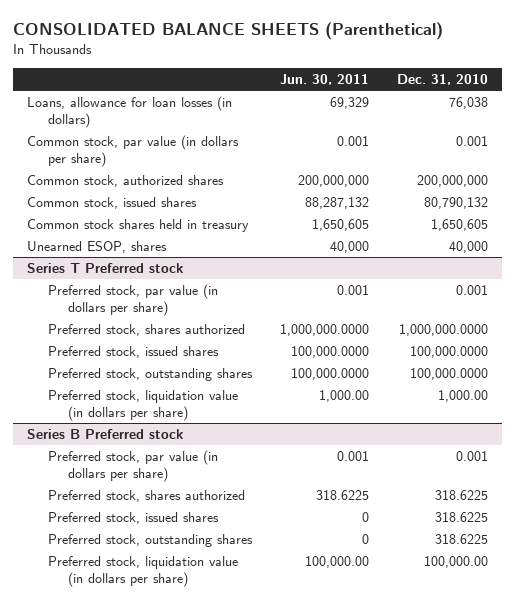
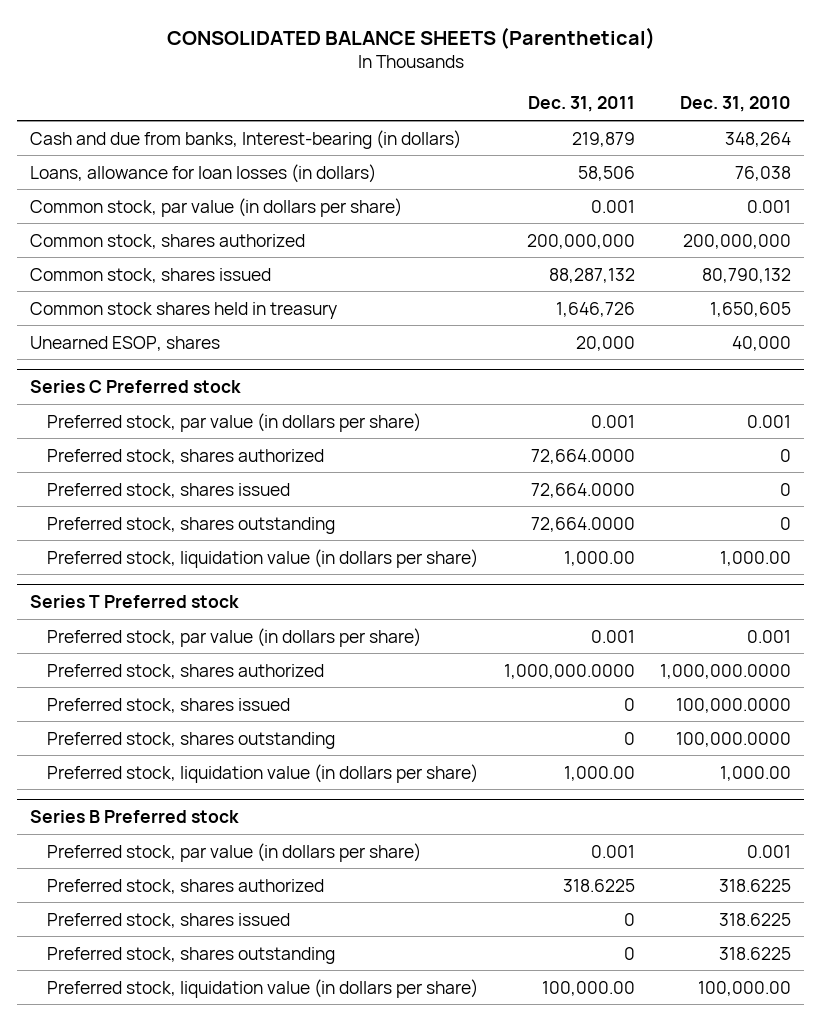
[279,74,369,86] Jun. 30, 2011 -> none
none -> [527,96,635,113] Dec. 31, 2011
none -> [30,129,462,149] Cash and due from banks, Interest-bearing (in dollars)
[26,174,224,187] Common stock, authorized shares -> [30,233,306,249] Common stock, shares authorized
[26,196,197,209] Common stock, issued shares -> [30,267,272,283] Common stock, shares issued
none -> [30,379,242,393] Series C Preferred stock
none -> [47,412,422,432] Preferred stock, par value (in dollars per share)
none -> [47,448,325,464] Preferred stock, shares authorized
none -> [47,482,291,498] Preferred stock, shares issued
none -> [47,516,336,534] Preferred stock, shares outstanding
none -> [47,548,479,568] Preferred stock, liquidation value (in dollars per share)
[47,345,219,358] Preferred stock, issued shares -> [47,697,291,713] Preferred stock, shares issued
[47,367,253,381] Preferred stock, outstanding shares -> [47,731,336,749] Preferred stock, shares outstanding
[47,511,219,524] Preferred stock, issued shares -> [47,912,291,928] Preferred stock, shares issued
[47,533,253,547] Preferred stock, outstanding shares -> [47,946,336,964] Preferred stock, shares outstanding

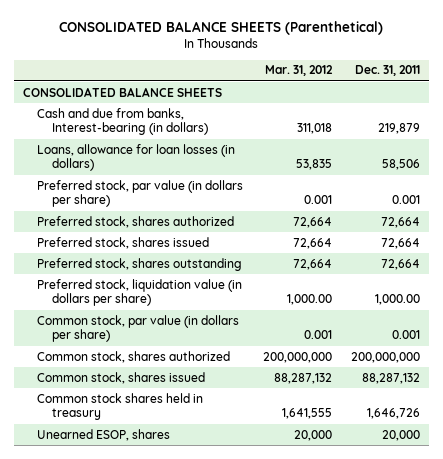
[679,96,791,113] Dec. 31, 2010 -> none
none -> [264,65,333,77] Mar. 31, 2012
none -> [23,86,223,97] CONSOLIDATED BALANCE SHEETS
none -> [37,179,244,208] Preferred stock, par value (in dollars per share)
none -> [37,215,235,228] Preferred stock, shares authorized
none -> [37,236,210,249] Preferred stock, shares issued
none -> [37,257,243,271] Preferred stock, shares outstanding
none -> [37,278,243,307] Preferred stock, liquidation value (in dollars per share)
[30,379,242,393] Series C Preferred stock -> none
[47,412,422,432] Preferred stock, par value (in dollars per share) -> none
[47,448,325,464] Preferred stock, shares authorized -> none
[47,482,291,498] Preferred stock, shares issued -> none
[47,516,336,534] Preferred stock, shares outstanding -> none
[47,548,479,568] Preferred stock, liquidation value (in dollars per share) -> none
[30,594,240,608] Series T Preferred stock -> none
[47,627,422,647] Preferred stock, par value (in dollars per share) -> none
[47,663,325,679] Preferred stock, shares authorized -> none
[47,697,291,713] Preferred stock, shares issued -> none
[47,731,336,749] Preferred stock, shares outstanding -> none
[47,763,479,783] Preferred stock, liquidation value (in dollars per share) -> none
[30,809,240,823] Series B Preferred stock -> none
[47,842,422,862] Preferred stock, par value (in dollars per share) -> none
[47,878,325,894] Preferred stock, shares authorized -> none
[47,912,291,928] Preferred stock, shares issued -> none
[47,946,336,964] Preferred stock, shares outstanding -> none
[47,978,479,998] Preferred stock, liquidation value (in dollars per share) -> none

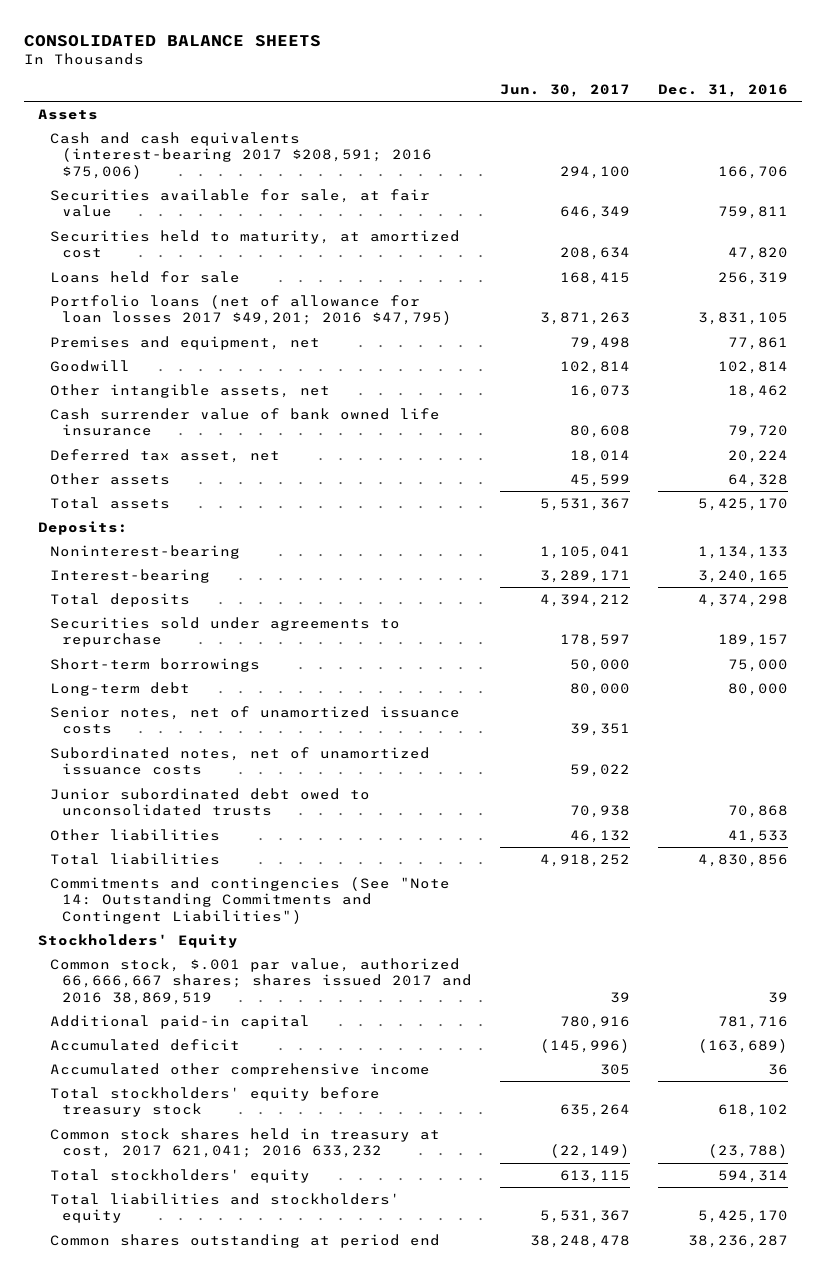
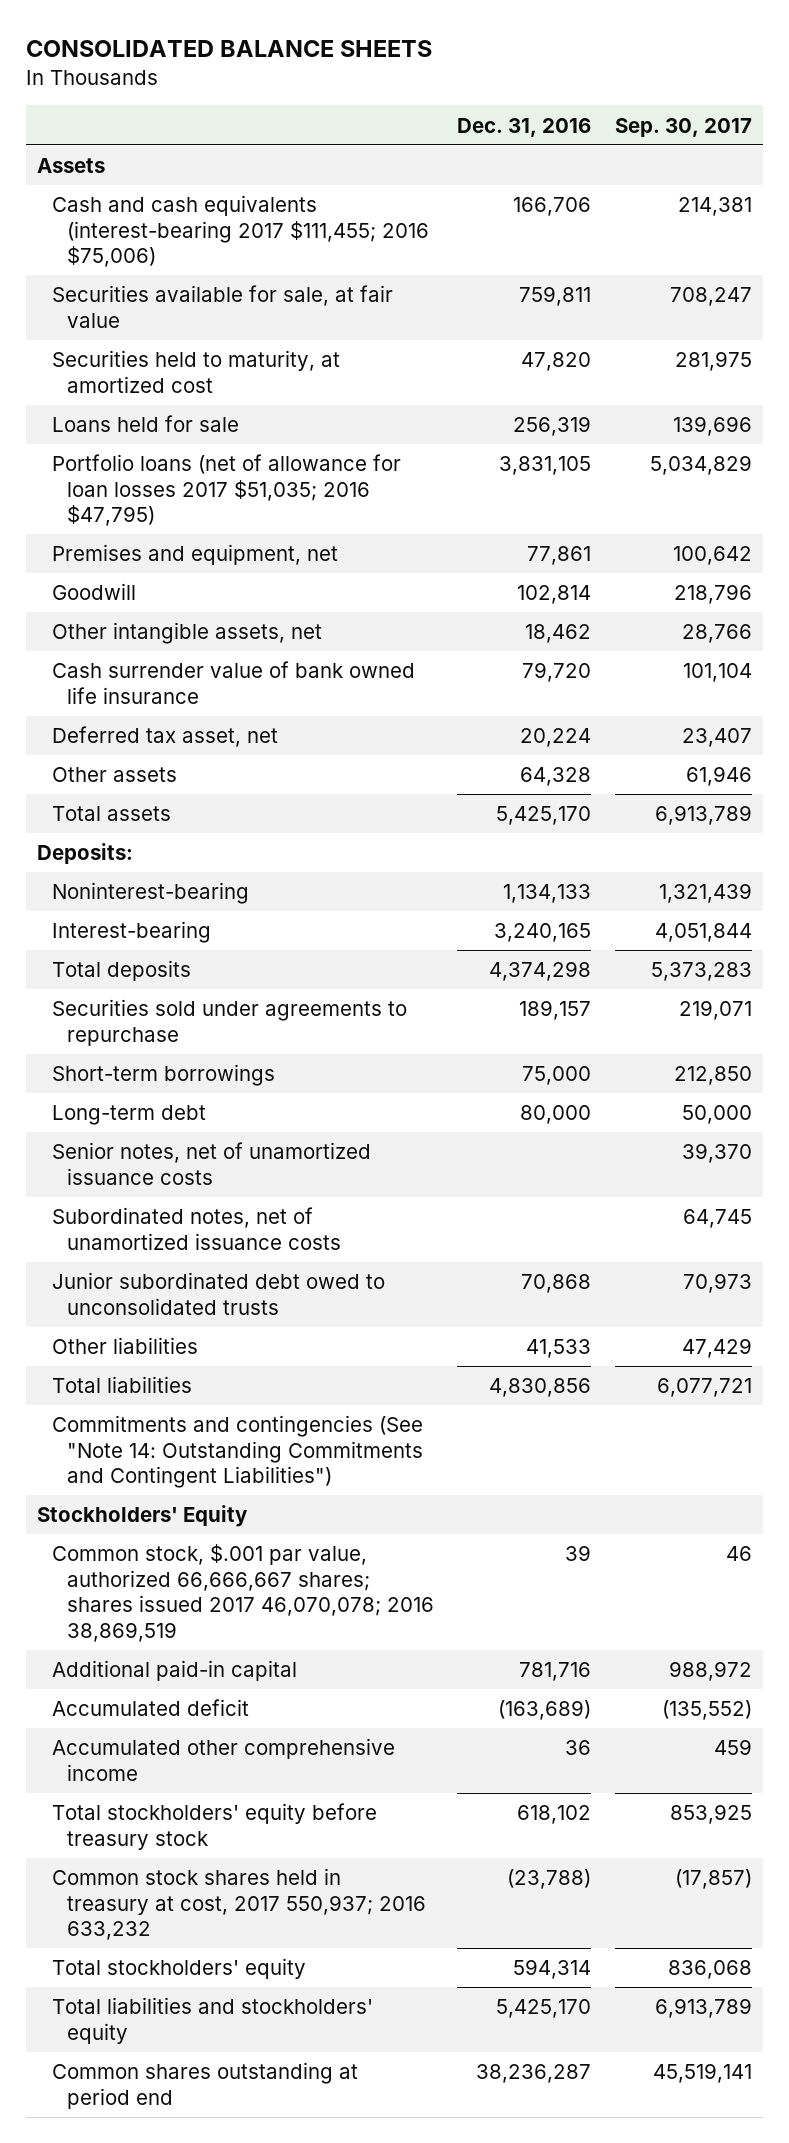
[499,84,630,98] Jun. 30, 2017 -> none
none -> [614,117,752,137] Sep. 30, 2017
[50,131,432,180] Cash and cash equivalents (interest-bearing 2017 $208,591; 2016 $75,006) -> [52,195,429,268] Cash and cash equivalents (interest-bearing 2017 $111,455; 2016 $75,006)
[50,294,452,326] Portfolio loans (net of allowance for loan losses 2017 $49,201; 2016 $47,795) -> [52,454,402,527] Portfolio loans (net of allowance for loan losses 2017 $51,035; 2016 $47,795)
[50,957,472,1006] Common stock, $.001 par value, authorized 66,666,667 shares; shares issued 2017 and 2016 38,869,519 -> [52,1544,434,1642] Common stock, $.001 par value, authorized 66,666,667 shares; shares issued 2017 46,070,078; 2016 38,869,519
[50,1127,441,1159] Common stock shares held in treasury at cost, 2017 621,041; 2016 633,232 -> [52,1868,426,1941] Common stock shares held in treasury at cost, 2017 550,937; 2016 633,232

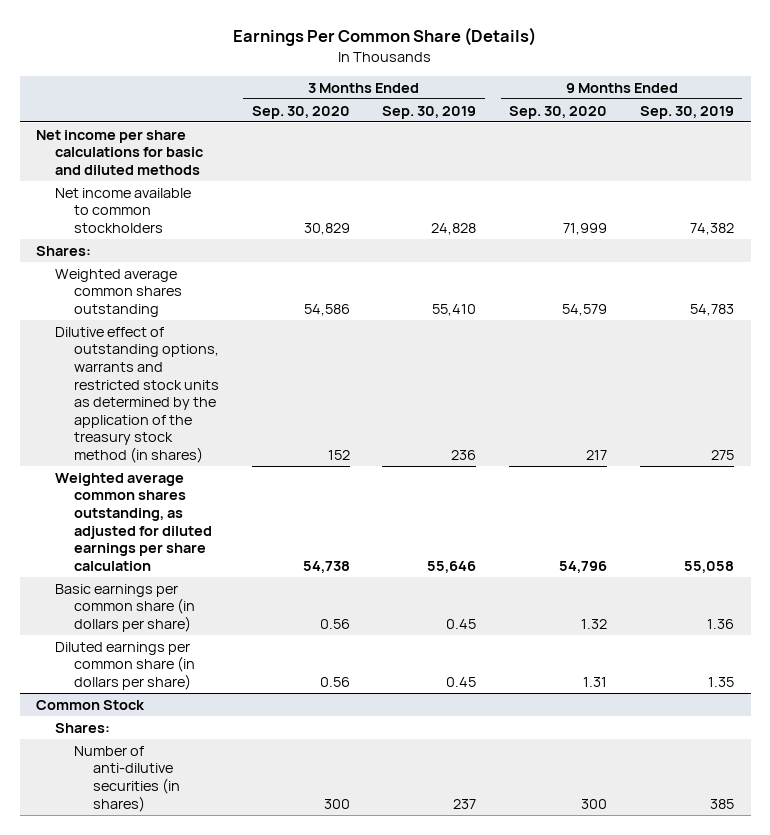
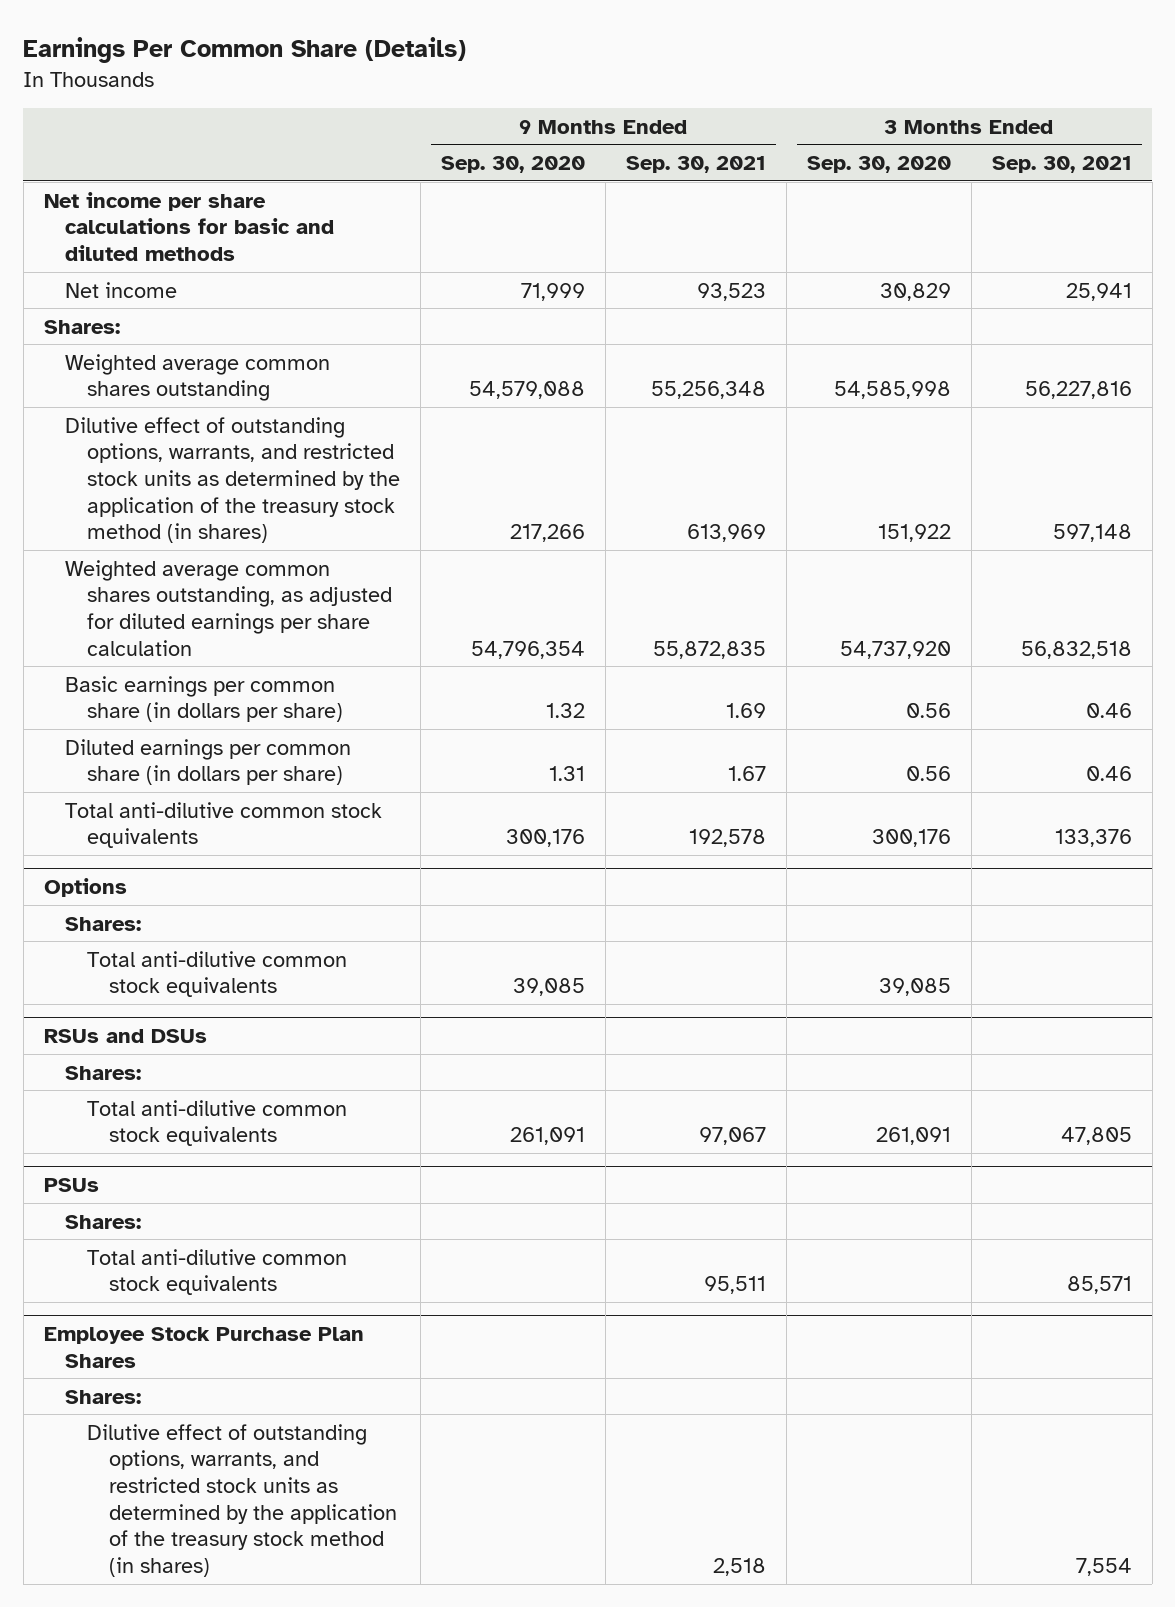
[382,105,477,119] Sep. 30, 2019 -> none
[640,105,735,119] Sep. 30, 2019 -> none
none -> [625,156,766,174] Sep. 30, 2021
none -> [991,156,1132,174] Sep. 30, 2021
[55,187,192,233] Net income available to common stockholders -> [65,281,178,298] Net income
[303,303,350,316] 54,586 -> [833,381,951,400] 54,585,998
[562,303,608,316] 54,579 -> [468,381,585,400] 54,579,088
[55,326,219,463] Dilutive effect of outstanding options, warrants and restricted stock units as determined by the application of the treasury stock method (in shares) -> [65,416,401,544] Dilutive effect of outstanding options, warrants, and restricted stock units as determined by the application of the treasury stock method (in shares)
[327,449,350,460] 152 -> [877,524,951,543] 151,922
[586,449,608,460] 217 -> [509,524,585,543] 217,266
[302,560,350,573] 54,738 -> [839,640,951,659] 54,737,920
[559,560,608,573] 54,796 -> [470,640,585,659] 54,796,354
[36,699,146,710] Common Stock -> none
none -> [65,801,383,849] Total anti-dilutive common stock equivalents
none -> [43,877,127,897] Options
[73,745,180,812] Number of anti-dilutive securities (in shares) -> none
none -> [87,950,348,998] Total anti-dilutive common stock equivalents
none -> [43,1028,207,1043] RSUs and DSUs
none -> [65,1065,142,1080] Shares:
none -> [87,1099,348,1147] Total anti-dilutive common stock equivalents
none -> [43,1177,99,1192] PSUs
none -> [65,1214,142,1229] Shares:
none -> [87,1248,348,1296] Total anti-dilutive common stock equivalents
none -> [43,1326,364,1368] Employee Stock Purchase Plan Shares
none -> [65,1389,142,1404] Shares:
none -> [87,1423,397,1577] Dilutive effect of outstanding options, warrants, and restricted stock units as determined by the application of the treasury stock method (in shares)

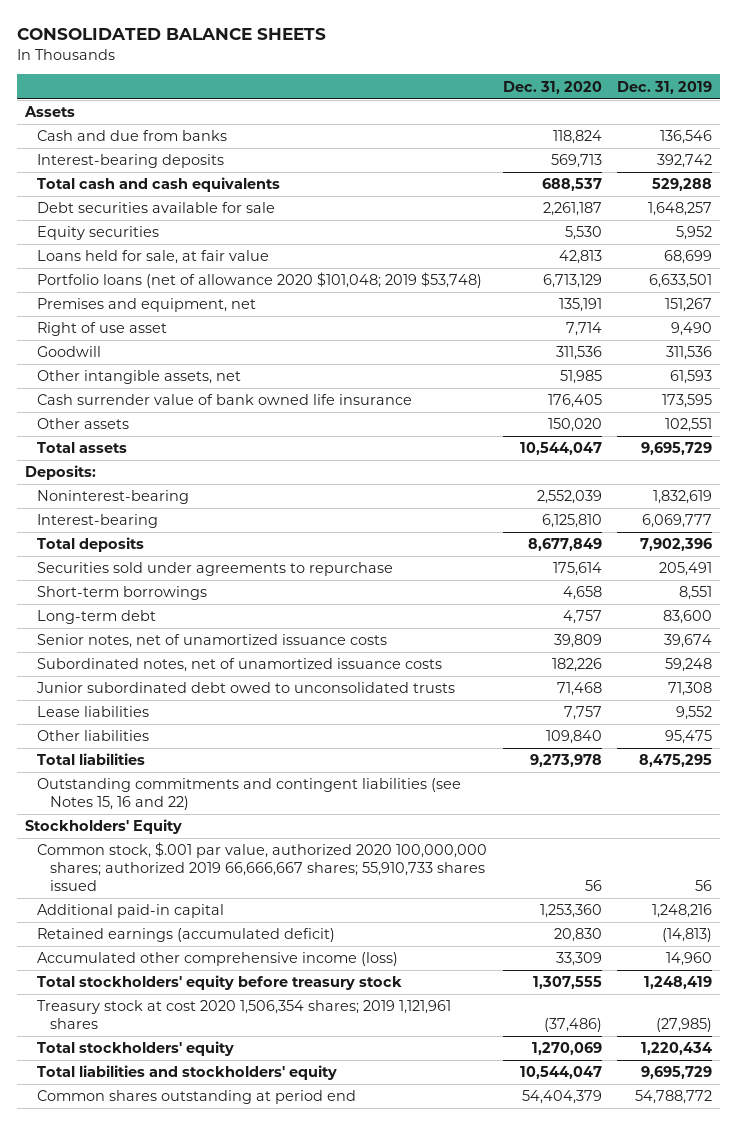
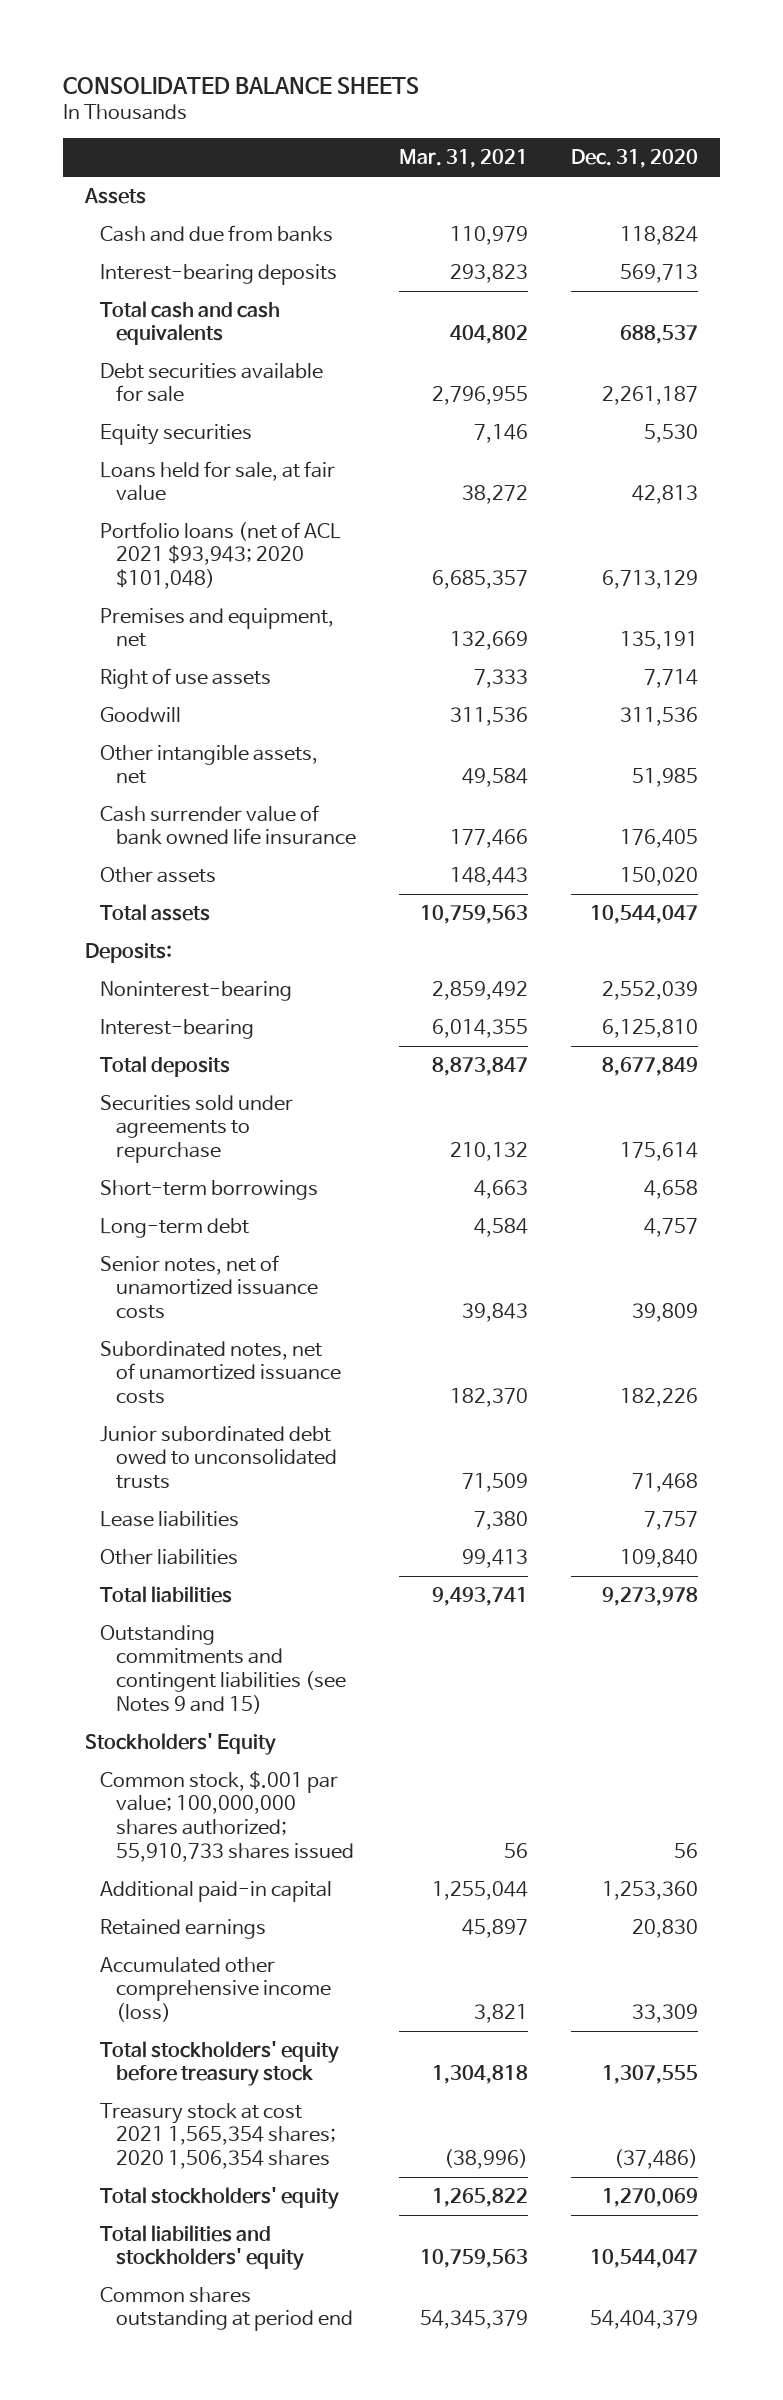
[617,80,713,94] Dec. 31, 2019 -> none
none -> [398,149,528,169] Mar. 31, 2021
[37,272,483,289] Portfolio loans (net of allowance 2020 $101,048; 2019 $53,748) -> [100,521,342,590] Portfolio loans (net of ACL 2021 $93,943; 2020 $101,048)
[37,322,168,337] Right of use asset -> [100,667,272,689] Right of use assets
[37,778,462,811] Outstanding commitments and contingent liabilities (see Notes 15, 16 and 22) -> [100,1624,346,1714] Outstanding commitments and contingent liabilities (see Notes 9 and 15)
[37,842,488,892] Common stock, $.001 par value, authorized 2020 100,000,000 shares; authorized 2019 66,666,667 shares; 55,910,733 shares issued -> [100,1770,354,1862] Common stock, $.001 par value; 100,000,000 shares authorized; 55,910,733 shares issued
[37,928,336,943] Retained earnings (accumulated deficit) -> [100,1918,267,1939] Retained earnings
[37,1000,452,1030] Treasury stock at cost 2020 1,506,354 shares; 2019 1,121,961 shares -> [100,2102,336,2170] Treasury stock at cost 2021 1,565,354 shares; 2020 1,506,354 shares

